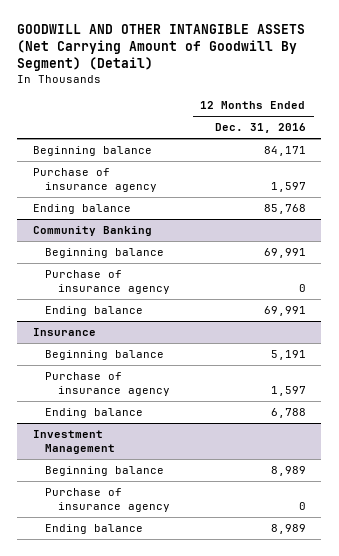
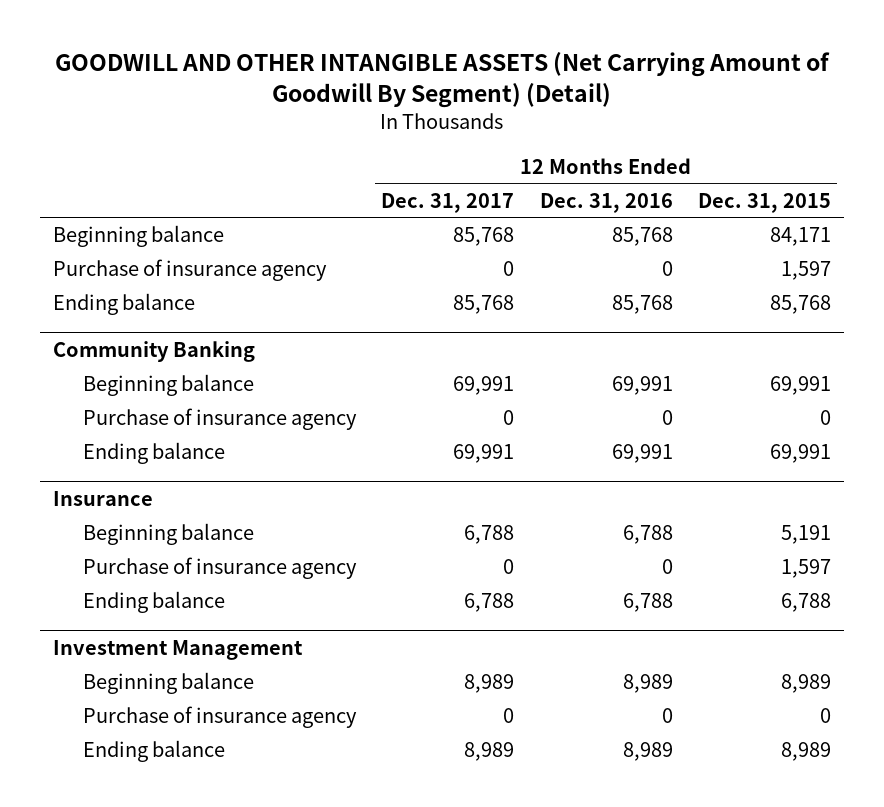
none -> [381,192,515,213] Dec. 31, 2017
none -> [698,192,832,213] Dec. 31, 2015
[263,146,306,157] 84,171 -> [611,227,673,247] 85,768
[270,181,306,192] 1,597 -> [661,261,673,277] 0
[270,350,306,361] 5,191 -> [622,525,673,545] 6,788
[270,385,306,396] 1,597 -> [661,559,673,575] 0

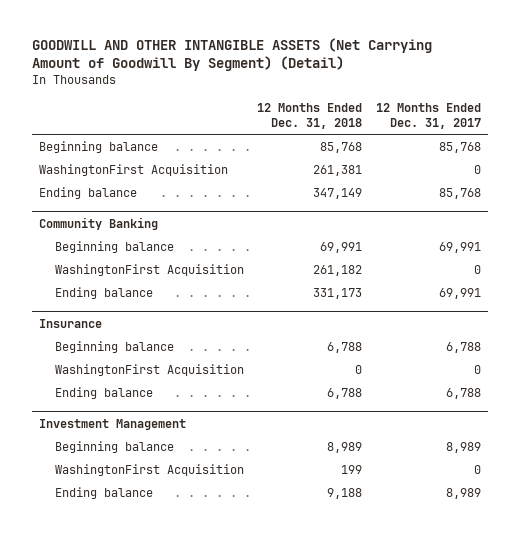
[539,192,673,213] Dec. 31, 2016 -> none
[698,192,832,213] Dec. 31, 2015 -> none
none -> [257,102,363,130] 12 Months Ended Dec. 31, 2018
[52,259,327,282] Purchase of insurance agency -> [38,163,228,176] WashingtonFirst Acquisition
[82,408,357,431] Purchase of insurance agency -> [54,263,244,276] WashingtonFirst Acquisition
[82,557,357,580] Purchase of insurance agency -> [54,363,244,376] WashingtonFirst Acquisition
[82,706,357,729] Purchase of insurance agency -> [54,463,244,476] WashingtonFirst Acquisition

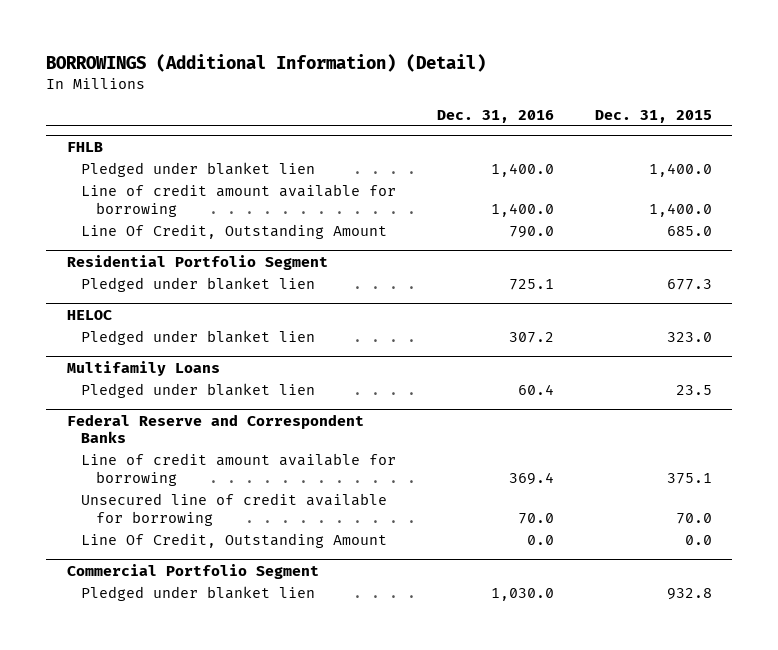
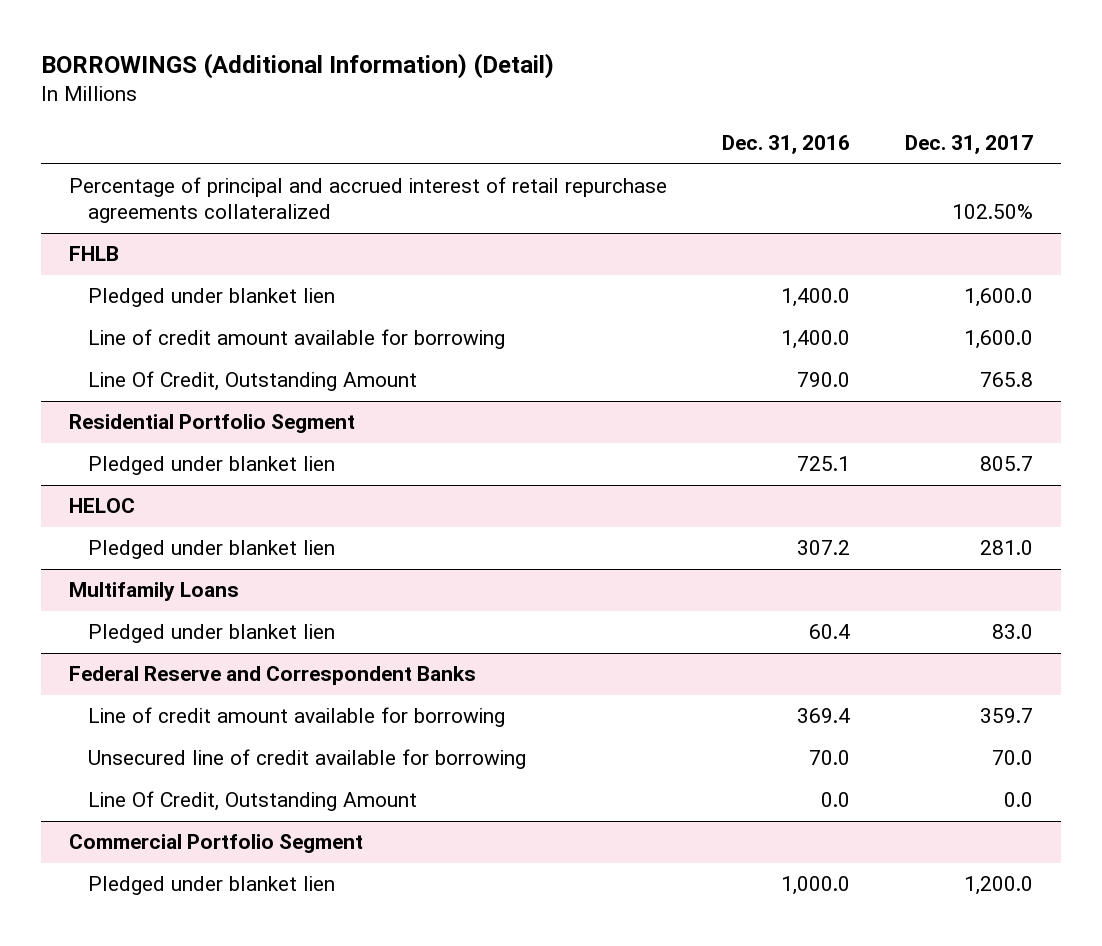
[594,109,712,123] Dec. 31, 2015 -> none
none -> [905,135,1034,155] Dec. 31, 2017
none -> [68,177,667,223] Percentage of principal and accrued interest of retail repurchase agreements collateralized
[490,588,554,602] 1,030.0 -> [780,876,850,896] 1,000.0

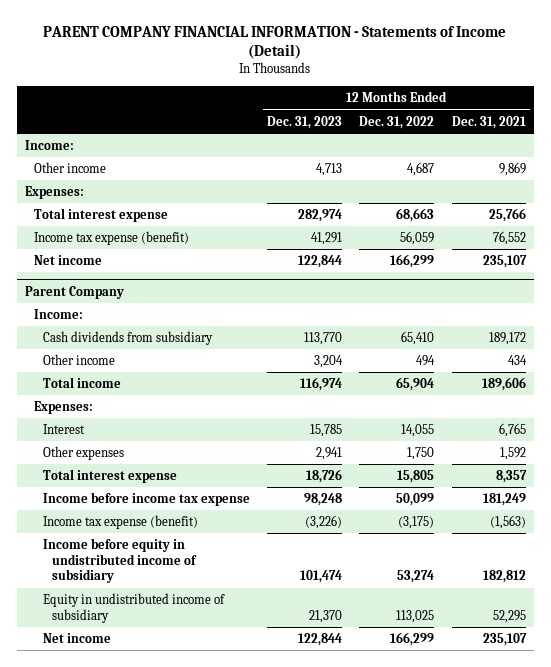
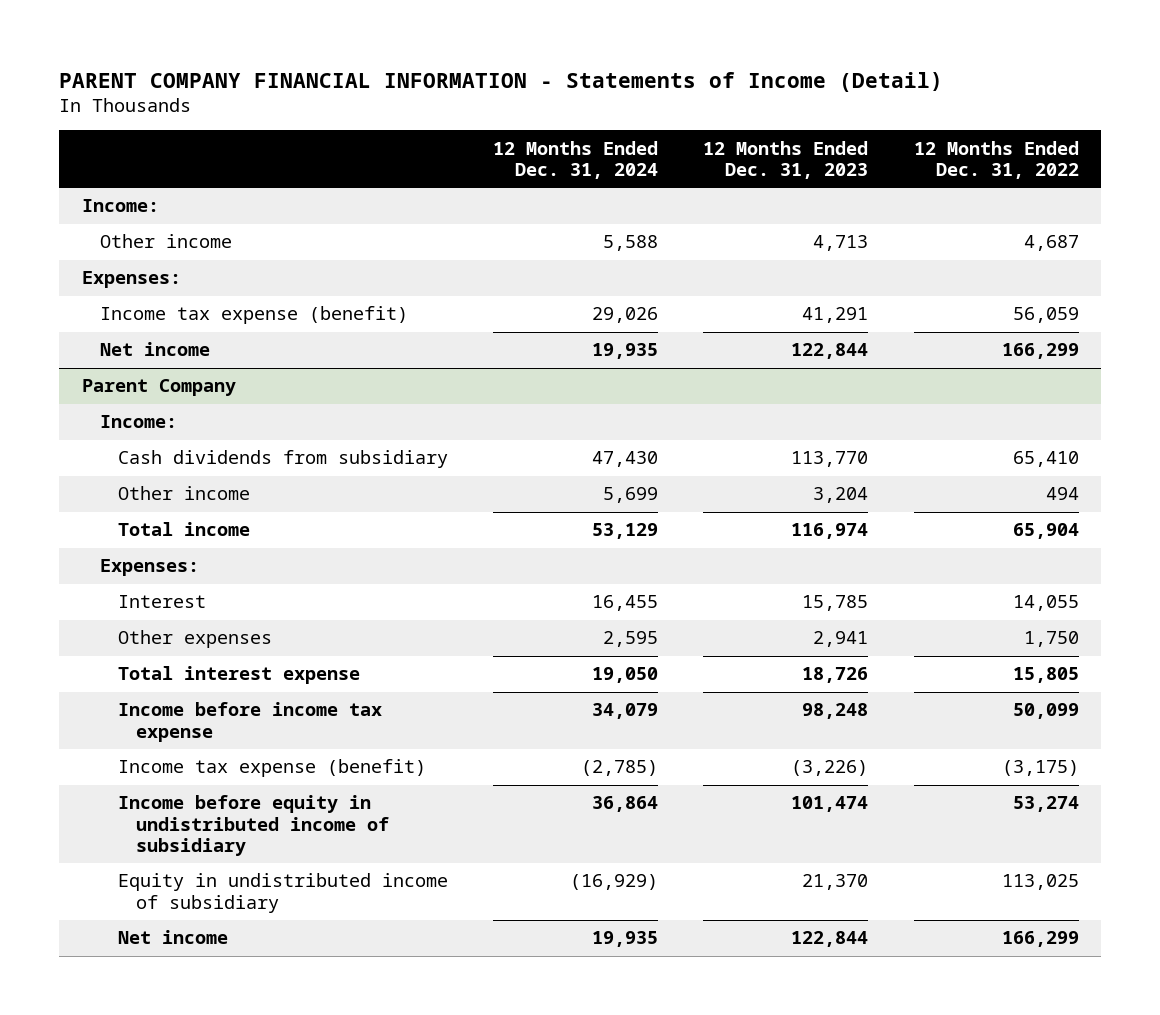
[451,115,526,129] Dec. 31, 2021 -> none
none -> [492,140,658,180] 12 Months Ended Dec. 31, 2024
[34,208,169,223] Total interest expense -> none

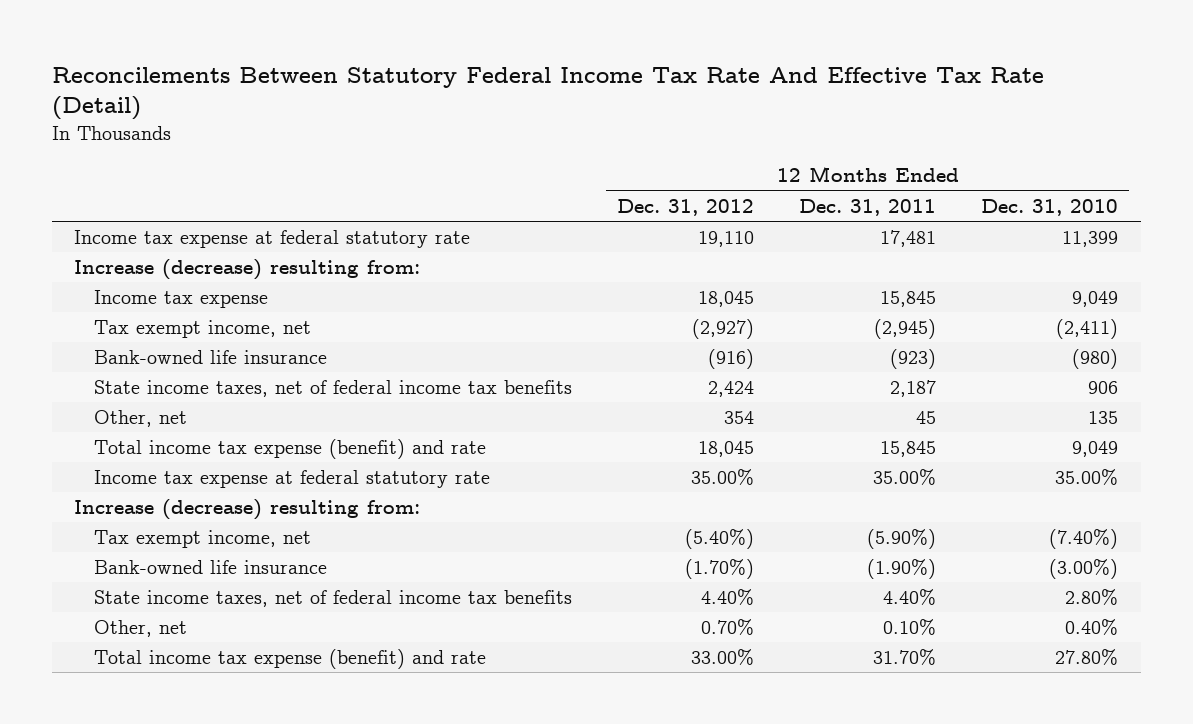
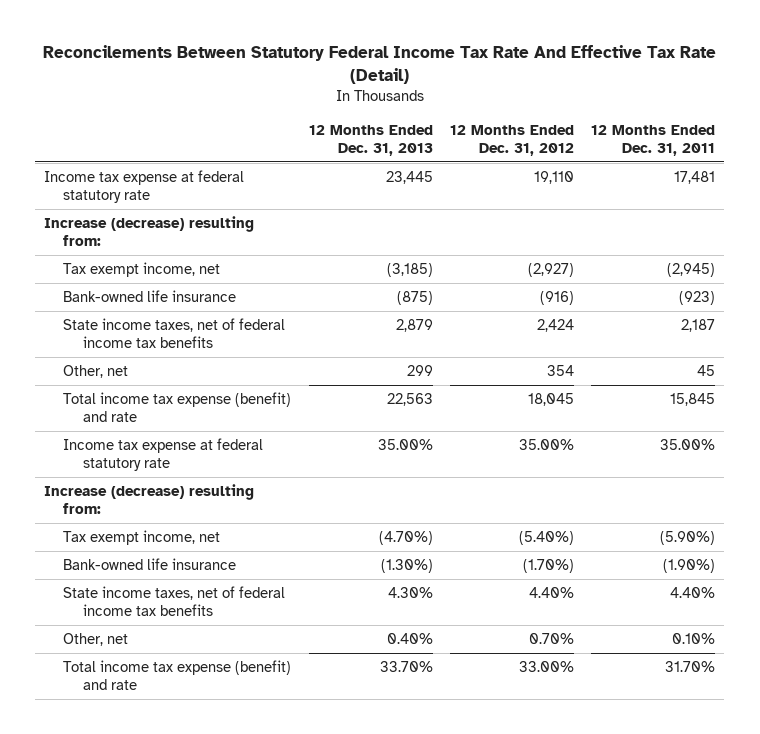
[981,198,1119,216] Dec. 31, 2010 -> none
none -> [308,124,433,156] 12 Months Ended Dec. 31, 2013
[94,290,269,309] Income tax expense -> none

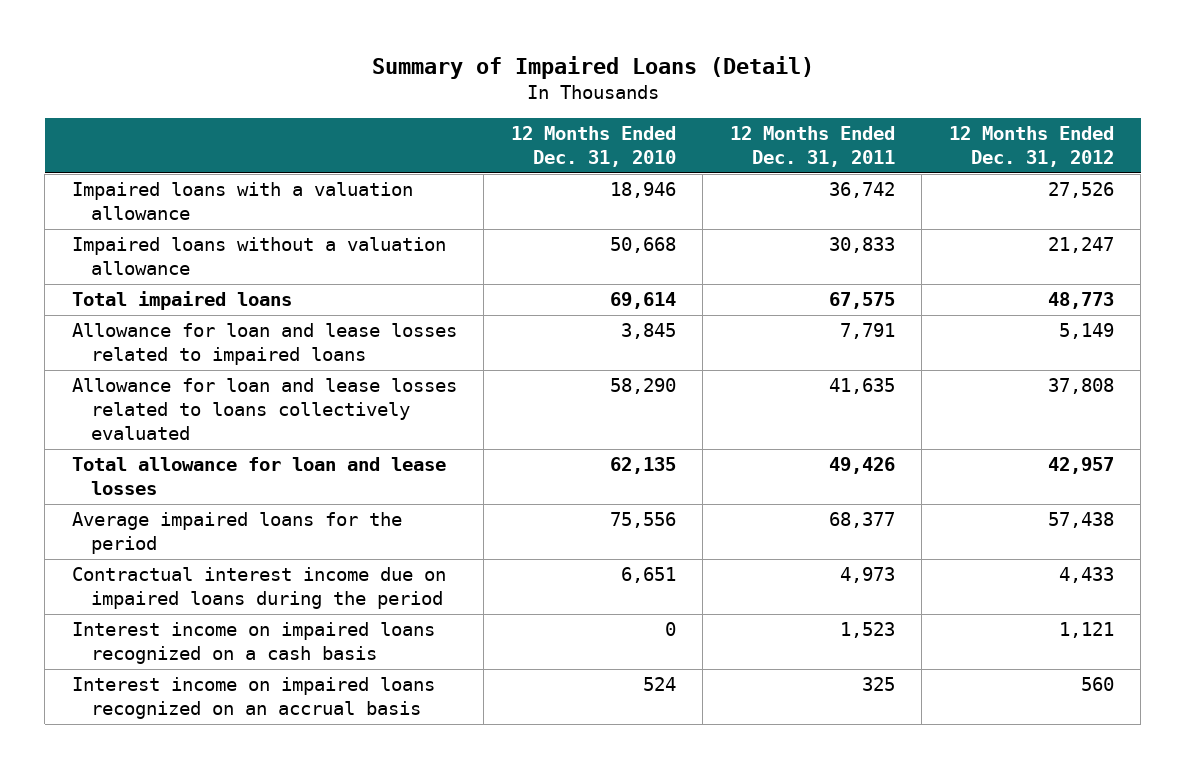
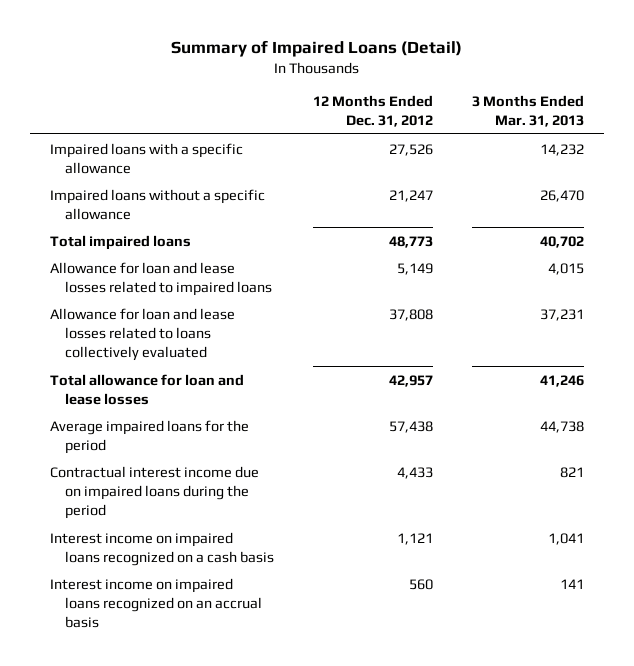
[510,126,676,168] 12 Months Ended Dec. 31, 2010 -> none
[729,126,895,168] 12 Months Ended Dec. 31, 2011 -> none
none -> [472,94,585,127] 3 Months Ended Mar. 31, 2013
[71,182,413,221] Impaired loans with a valuation allowance -> [49,142,243,174] Impaired loans with a specific allowance
[71,237,446,276] Impaired loans without a valuation allowance -> [49,188,265,220] Impaired loans without a specific allowance

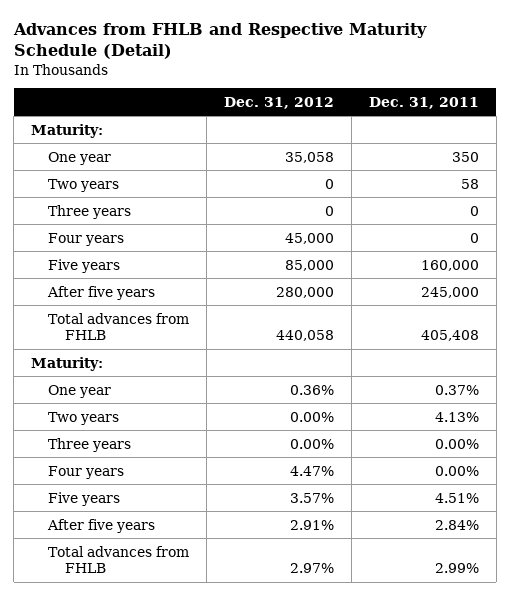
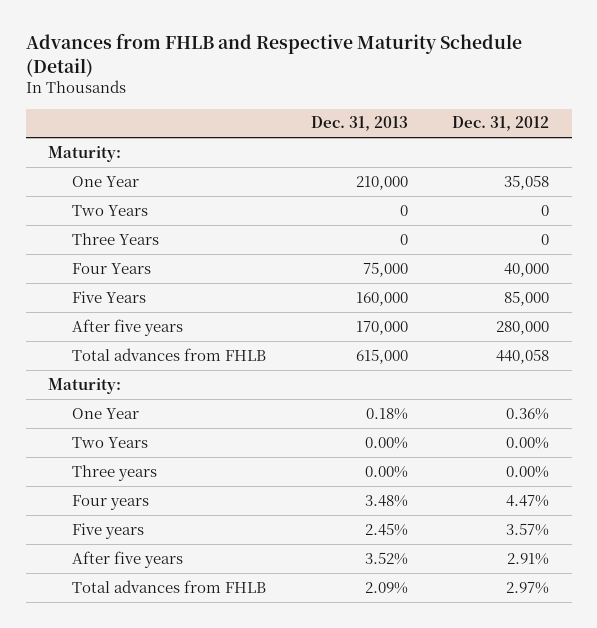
[368,96,479,109] Dec. 31, 2011 -> none
none -> [310,116,408,132] Dec. 31, 2013
[48,151,112,165] One year -> [71,175,139,187] One Year
[48,178,120,192] Two years -> [71,204,148,216] Two Years
[48,204,132,219] Three years -> [71,232,159,245] Three Years
[48,232,125,246] Four years -> [71,262,151,274] Four Years
[284,232,334,244] 45,000 -> [504,262,550,277] 40,000
[48,258,121,273] Five years -> [71,290,146,303] Five Years
[48,384,112,398] One year -> [71,407,139,419] One Year
[48,411,120,425] Two years -> [71,436,148,448] Two Years

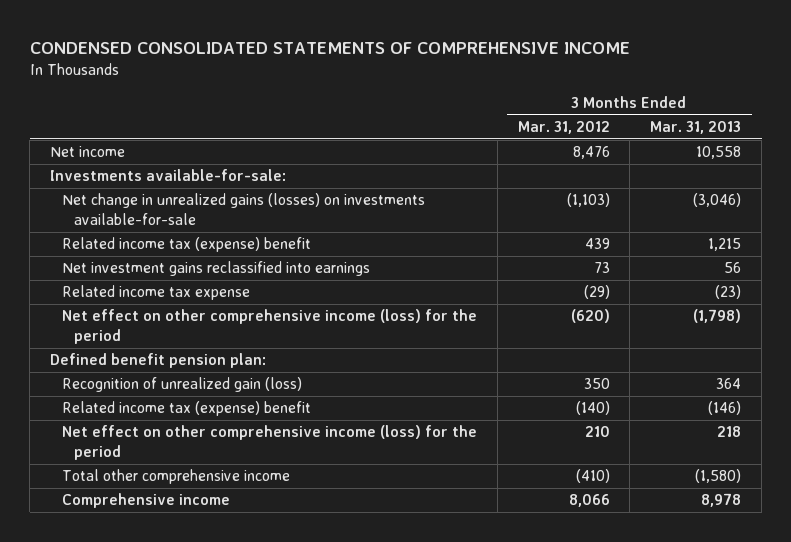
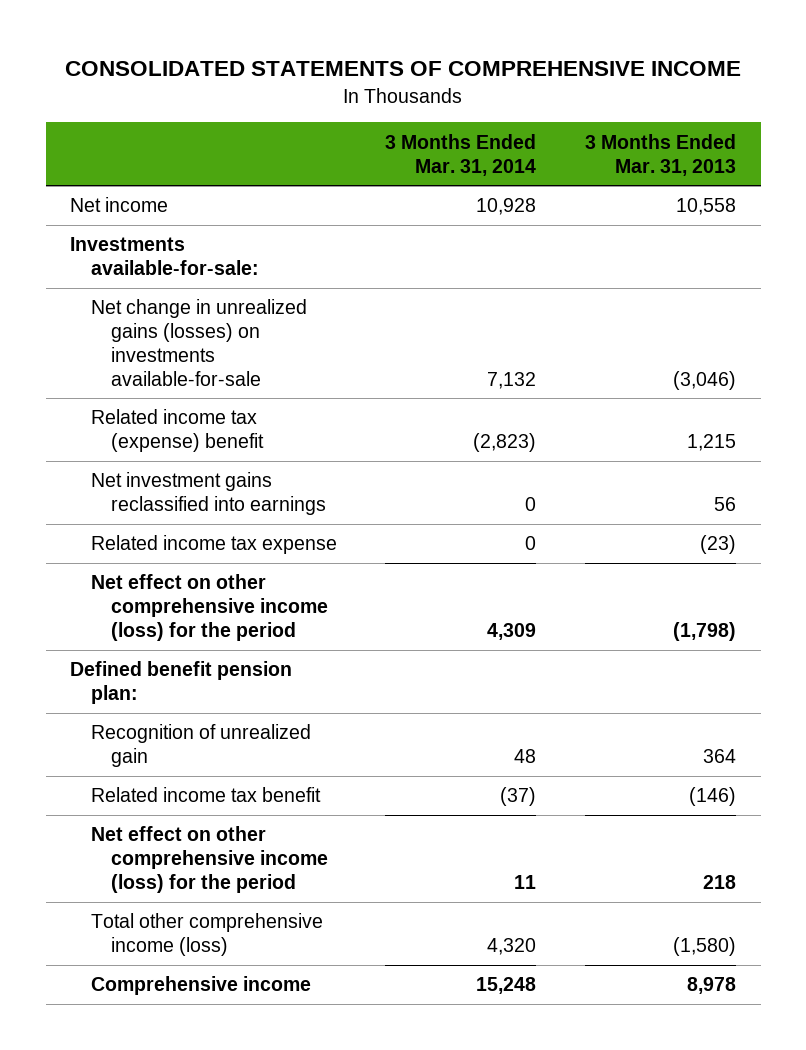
[29,41,630,54] CONDENSED CONSOLIDATED STATEMENTS OF COMPREHENSIVE INCOME -> [65,61,742,77] CONSOLIDATED STATEMENTS OF COMPREHENSIVE INCOME
[517,120,610,134] Mar. 31, 2012 -> none
none -> [385,133,537,176] 3 Months Ended Mar. 31, 2014
[61,377,302,393] Recognition of unrealized gain (loss) -> [90,724,311,768] Recognition of unrealized gain
[61,401,311,417] Related income tax (expense) benefit -> [90,787,321,803] Related income tax benefit
[61,469,290,485] Total other comprehensive income -> [90,913,323,957] Total other comprehensive income (loss)

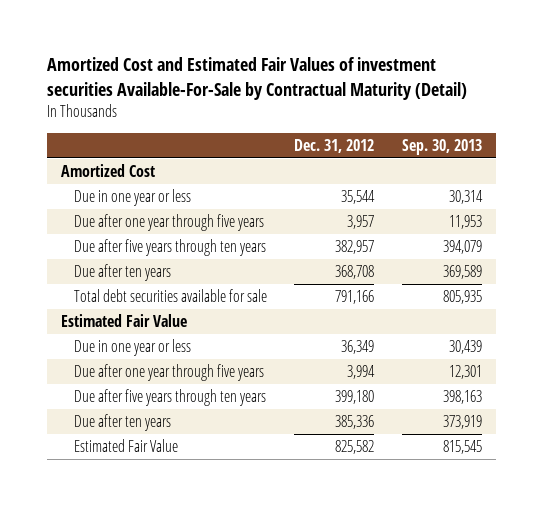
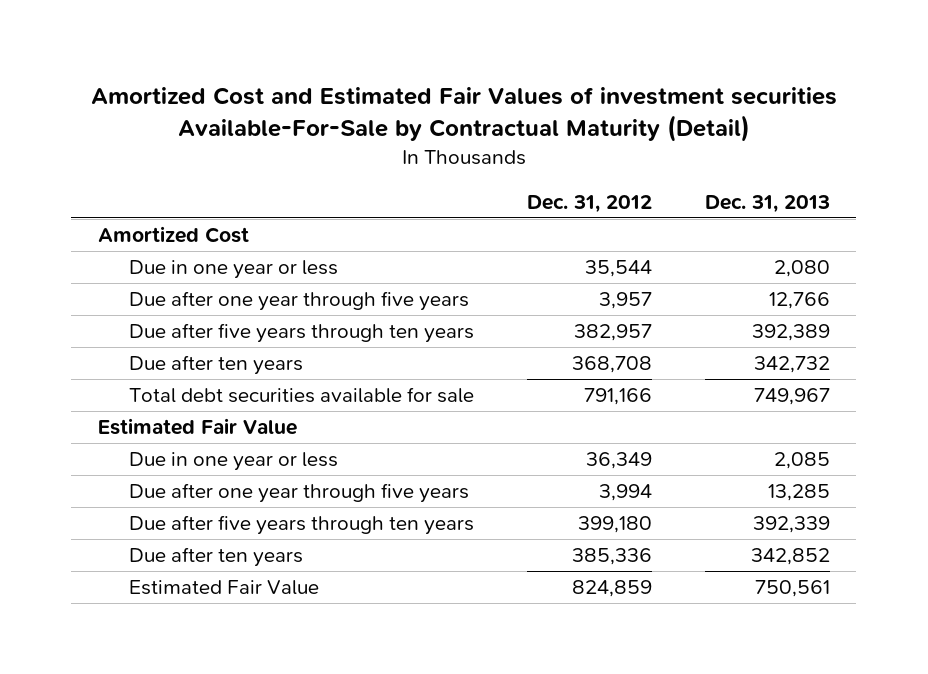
[401,138,482,155] Sep. 30, 2013 -> none
none -> [704,194,830,213] Dec. 31, 2013
[335,440,375,455] 825,582 -> [571,580,652,598] 824,859

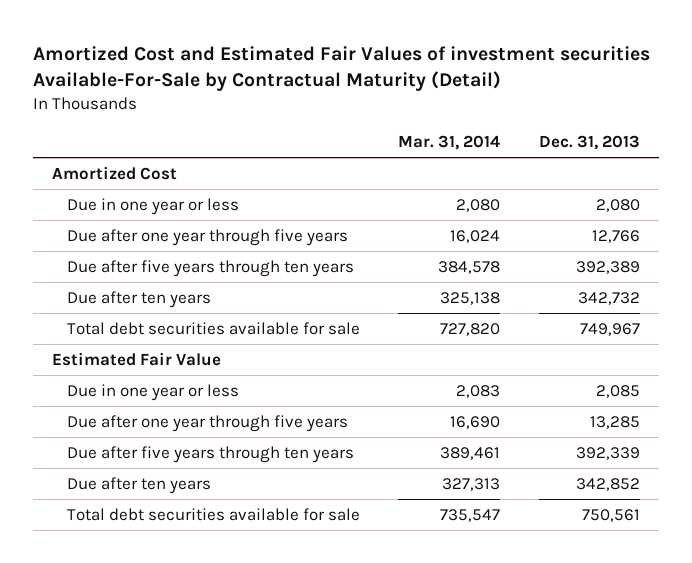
[526,194,652,213] Dec. 31, 2012 -> none
none -> [398,135,501,151] Mar. 31, 2014
[128,580,319,596] Estimated Fair Value -> [66,507,360,521] Total debt securities available for sale

